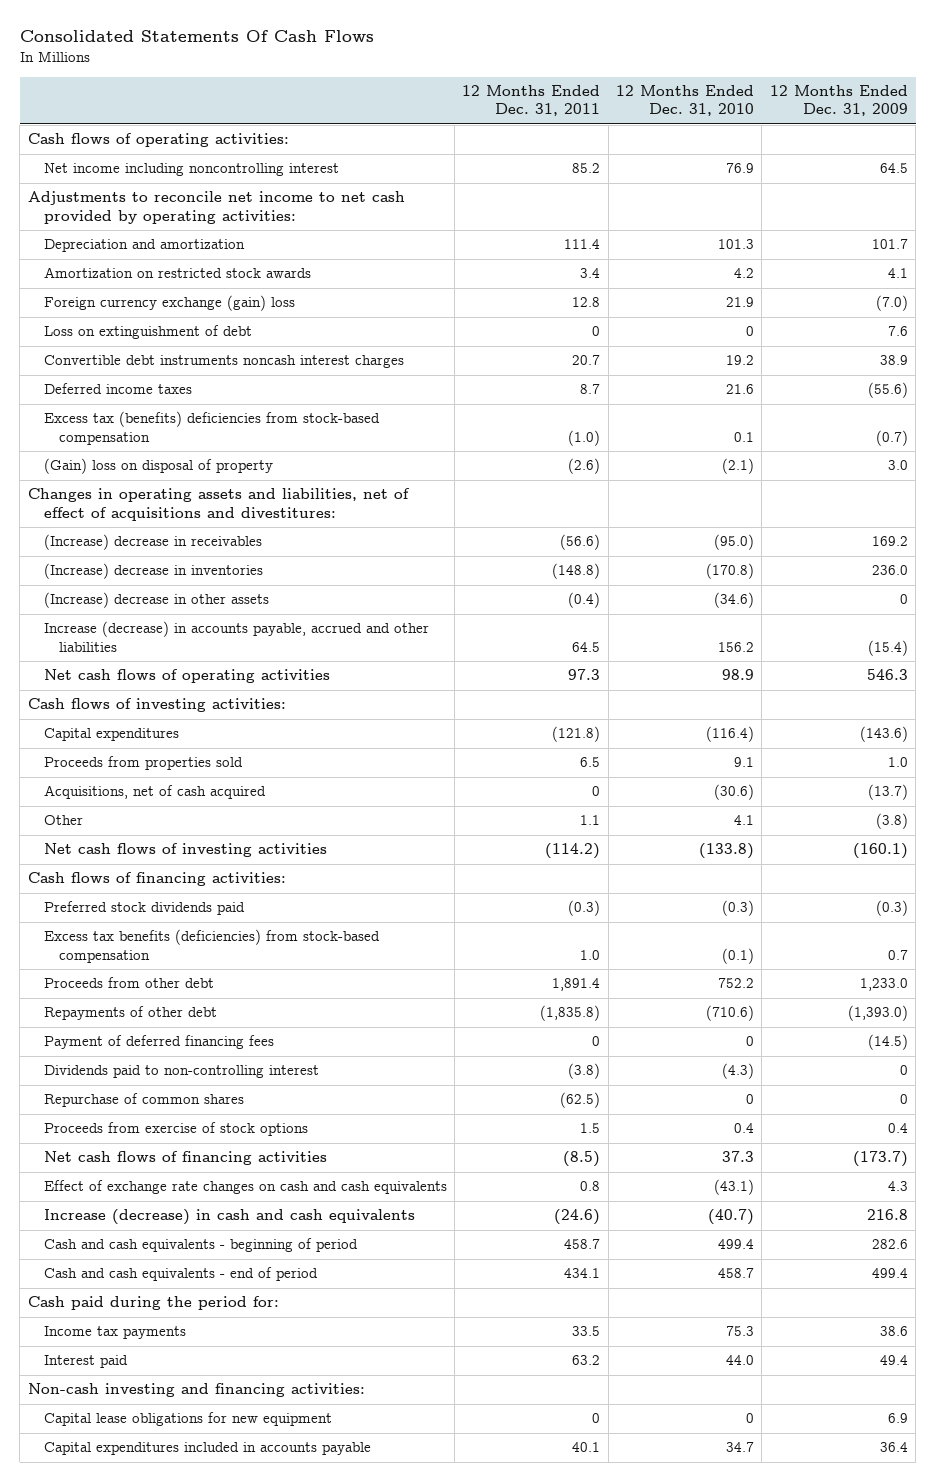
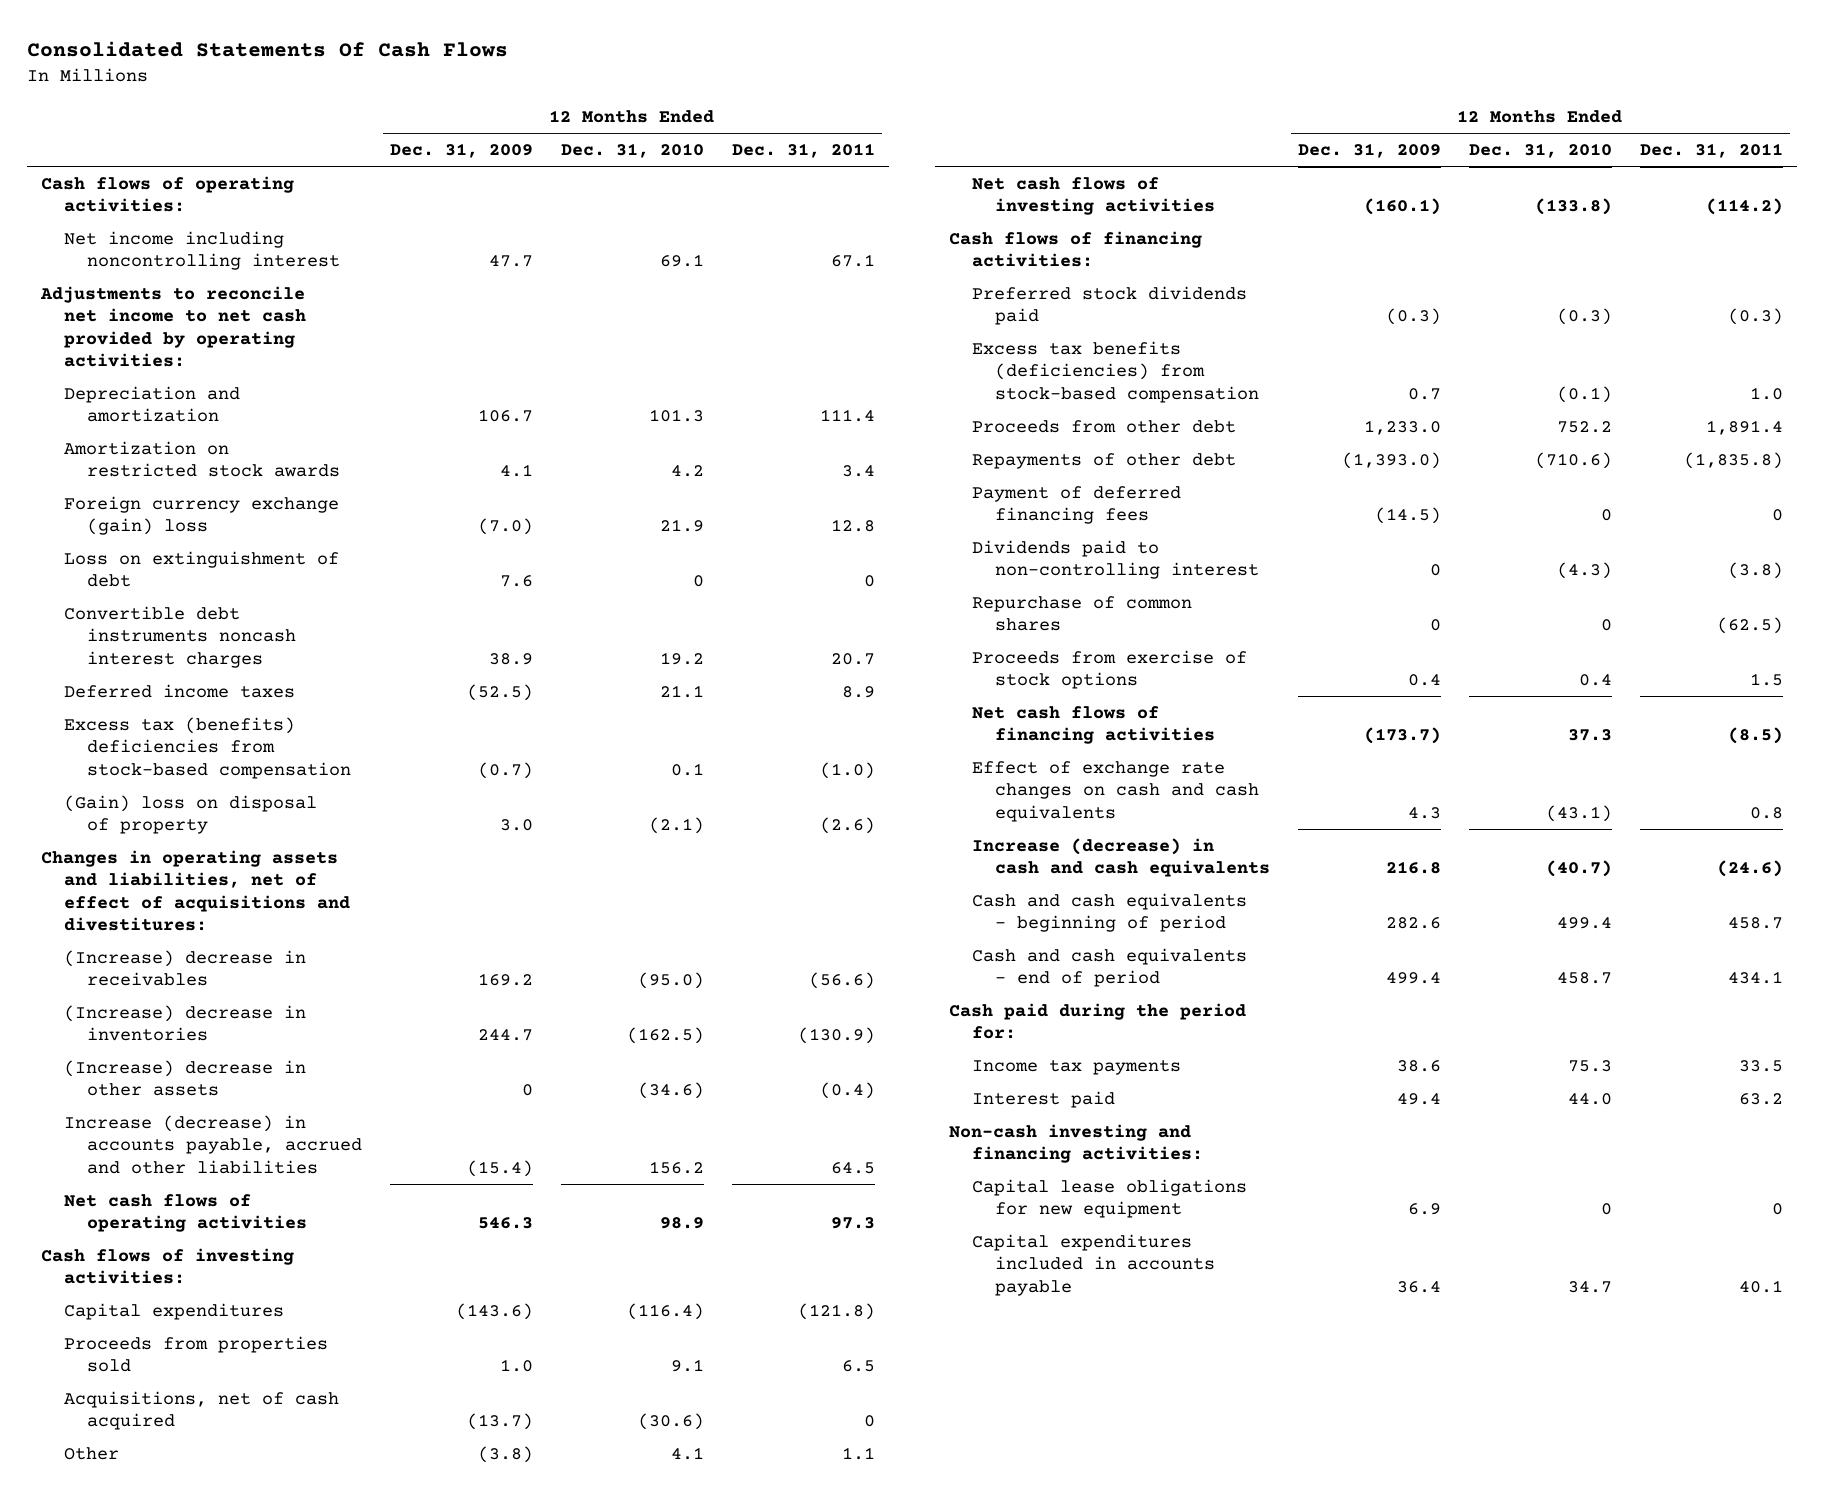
[572,163,601,174] 85.2 -> [830,254,875,268] 67.1
[726,163,755,174] 76.9 -> [659,254,704,268] 69.1
[879,163,908,174] 64.5 -> [489,255,534,268] 47.7
[871,239,908,250] 101.7 -> [478,409,534,423] 106.7
[580,384,601,395] 8.7 -> [841,686,875,699] 8.9
[726,384,755,395] 21.6 -> [659,685,704,699] 21.1
[867,382,908,399] (55.6) -> [467,684,534,702] (52.5)
[552,563,601,580] (148.8) -> [797,1027,875,1045] (130.9)
[706,563,755,580] (170.8) -> [626,1027,704,1045] (162.5)
[871,565,908,576] 236.0 -> [478,1029,534,1042] 244.7

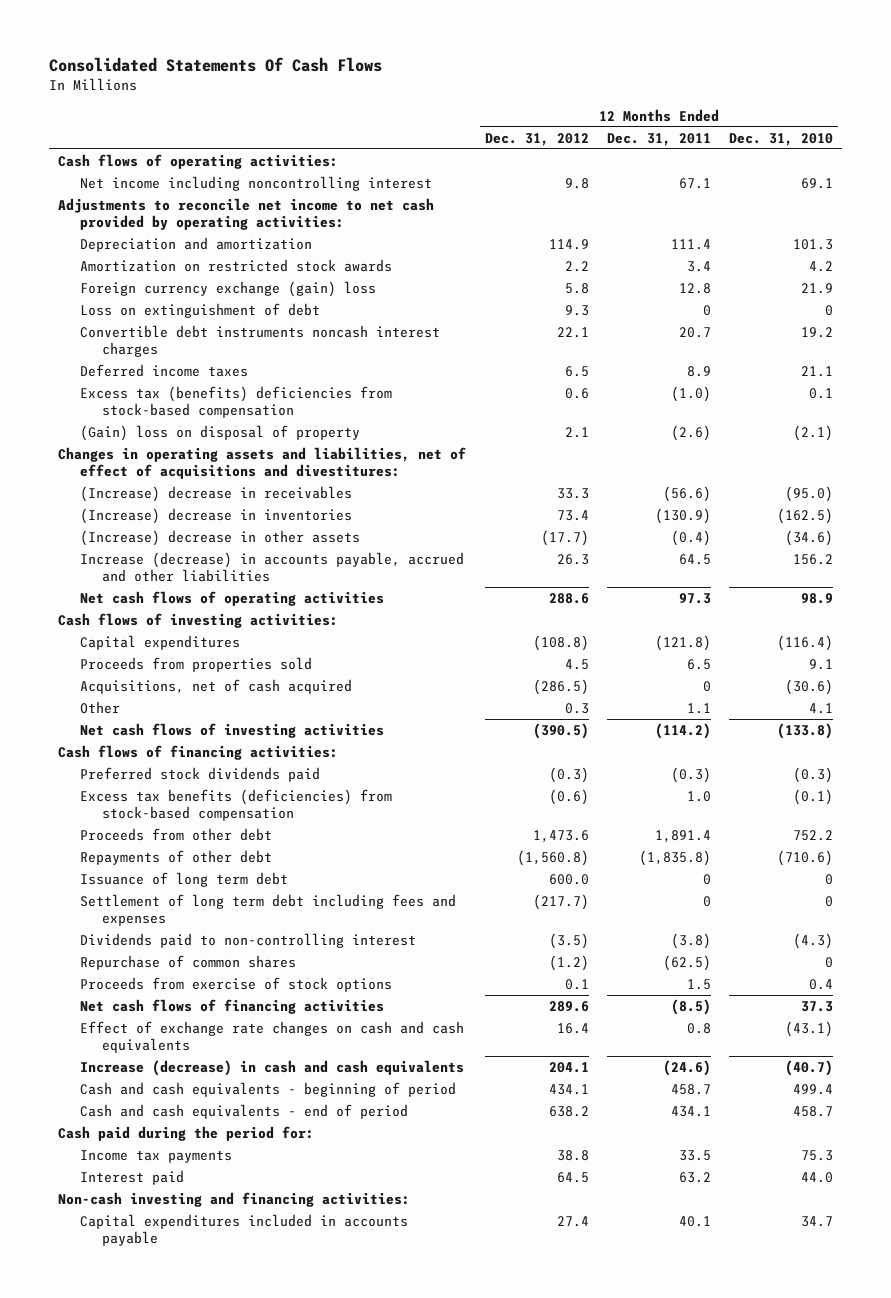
[390,143,534,159] Dec. 31, 2009 -> none
none -> [484,132,589,146] Dec. 31, 2012
[972,486,1182,525] Payment of deferred financing fees -> none
none -> [80,872,289,888] Issuance of long term debt
none -> [80,894,457,926] Settlement of long term debt including fees and expenses
[972,1179,1248,1219] Capital lease obligations for new equipment -> none

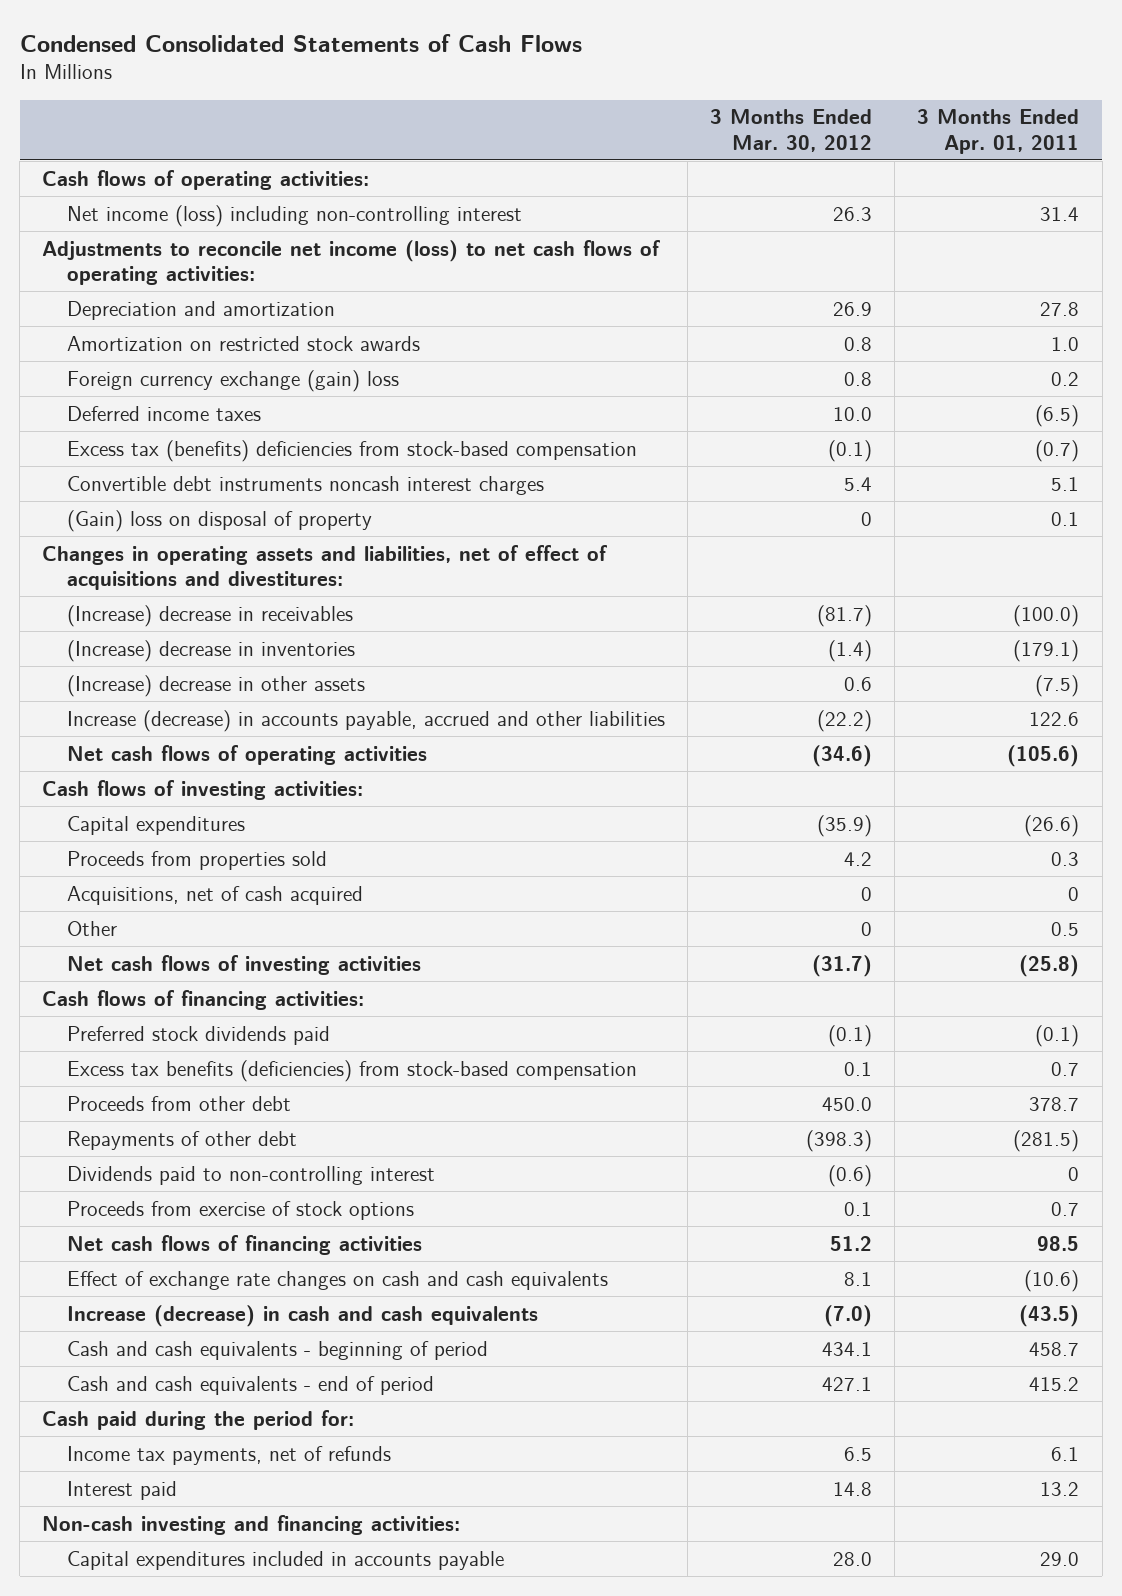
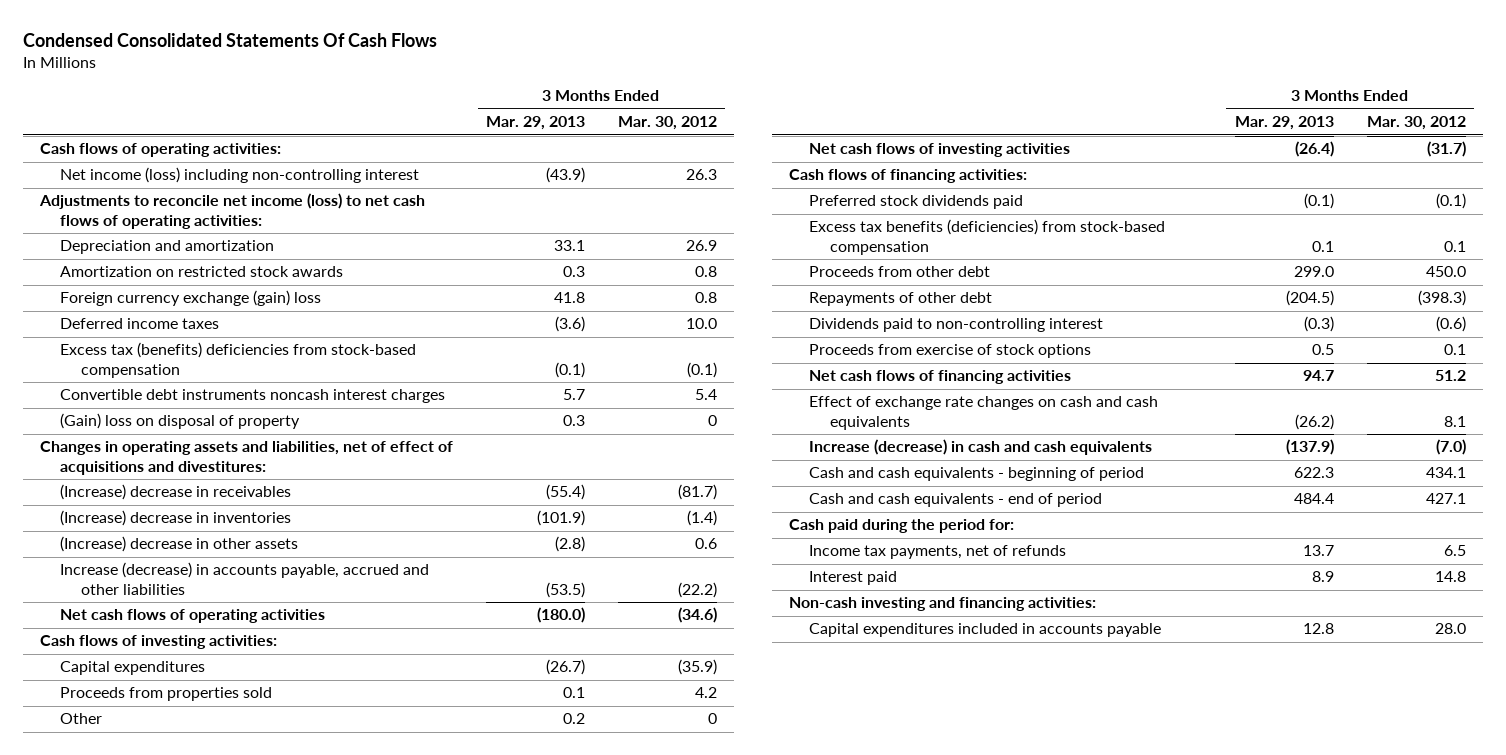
[19,33,582,52] Condensed Consolidated Statements of Cash Flows -> [23,32,438,47] Condensed Consolidated Statements Of Cash Flows
[917,109,1080,154] 3 Months Ended Apr. 01, 2011 -> none
none -> [485,116,585,131] Mar. 29, 2013
[66,885,363,905] Acquisitions, net of cash acquired -> none

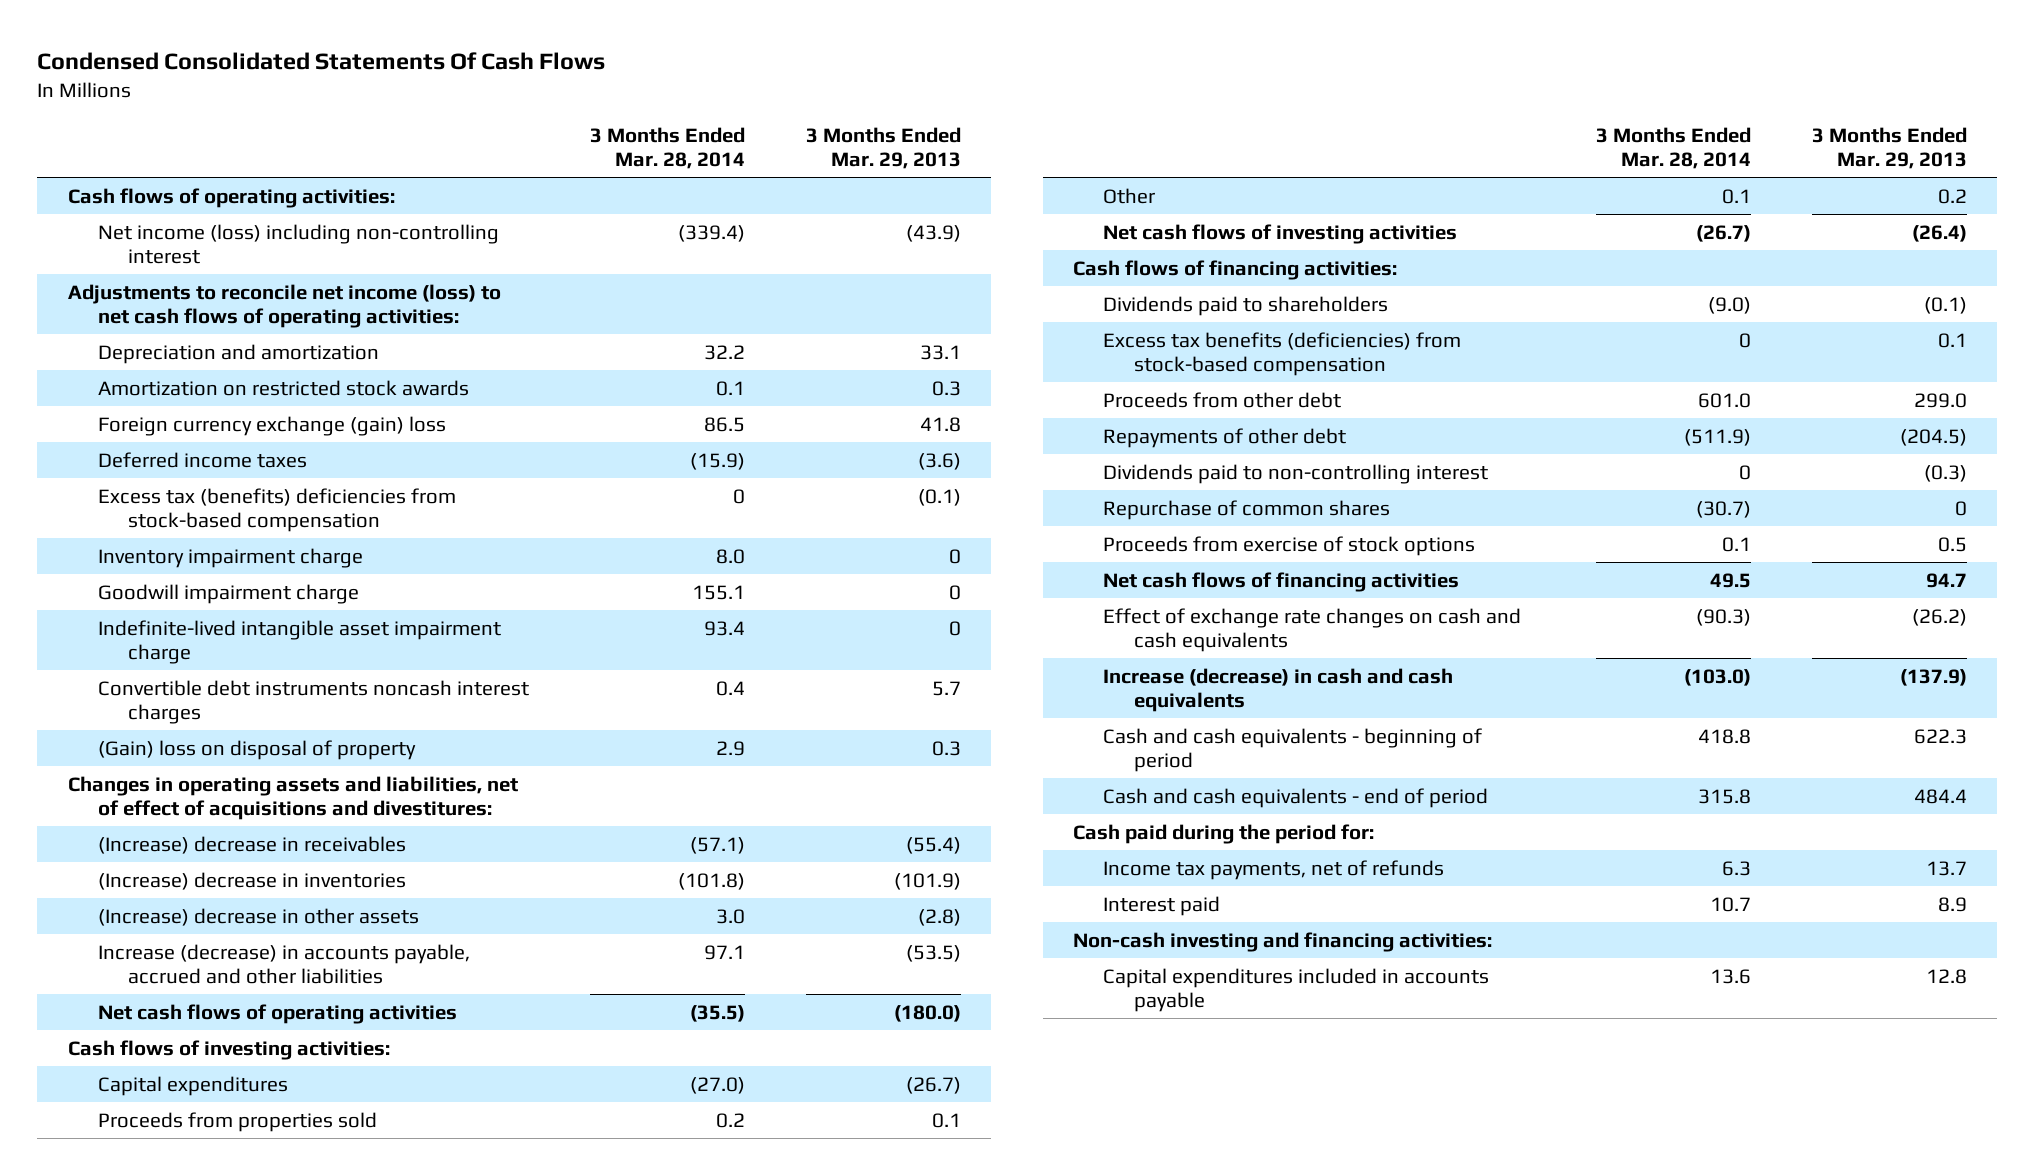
[618,116,718,131] Mar. 30, 2012 -> none
none -> [589,126,745,169] 3 Months Ended Mar. 28, 2014
none -> [97,547,363,568] Inventory impairment charge
none -> [97,583,359,604] Goodwill impairment charge
none -> [97,619,501,664] Indefinite-lived intangible asset impairment charge
[809,195,1024,210] Preferred stock dividends paid -> [1103,295,1389,316] Dividends paid to shareholders
none -> [1103,499,1391,520] Repurchase of common shares

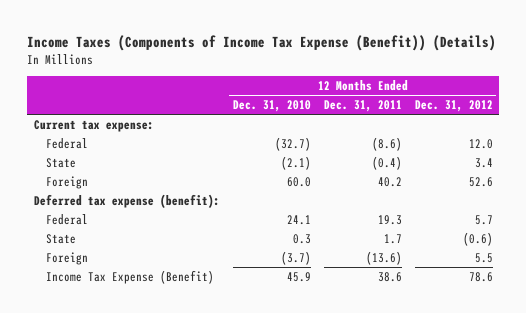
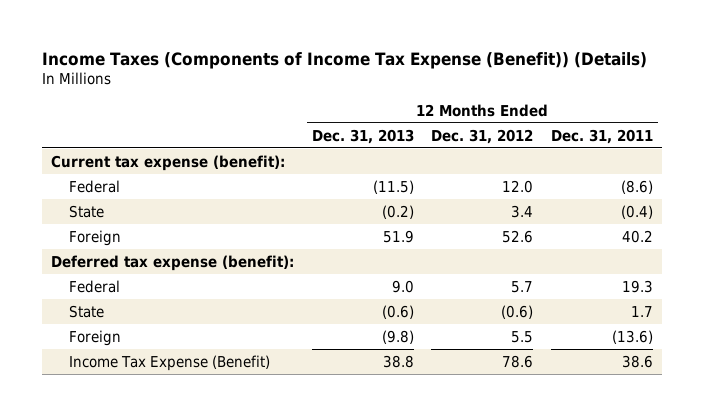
[232,100,311,113] Dec. 31, 2010 -> none
none -> [311,128,414,144] Dec. 31, 2013
[33,119,154,132] Current tax expense: -> [51,154,286,171] Current tax expense (benefit):

